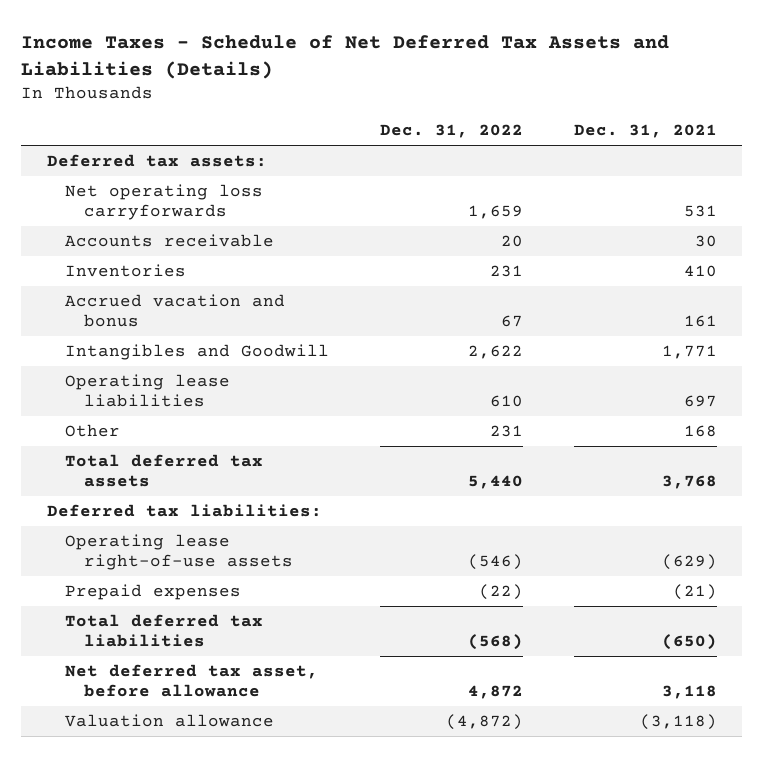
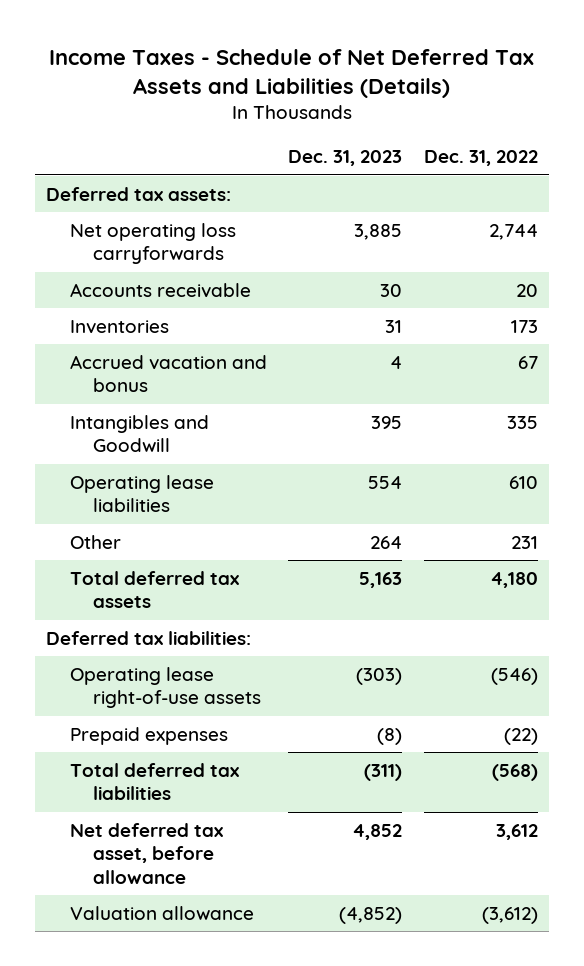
[573,124,717,139] Dec. 31, 2021 -> none
none -> [288,150,403,167] Dec. 31, 2023
[468,205,524,220] 1,659 -> [488,223,538,240] 2,744
[490,264,524,277] 231 -> [510,319,538,333] 173
[468,344,524,359] 2,622 -> [506,415,538,429] 335
[468,475,524,490] 5,440 -> [489,571,538,588] 4,180
[468,685,524,700] 4,872 -> [495,823,538,840] 3,612
[446,713,524,730] (4,872) -> [481,906,538,924] (3,612)

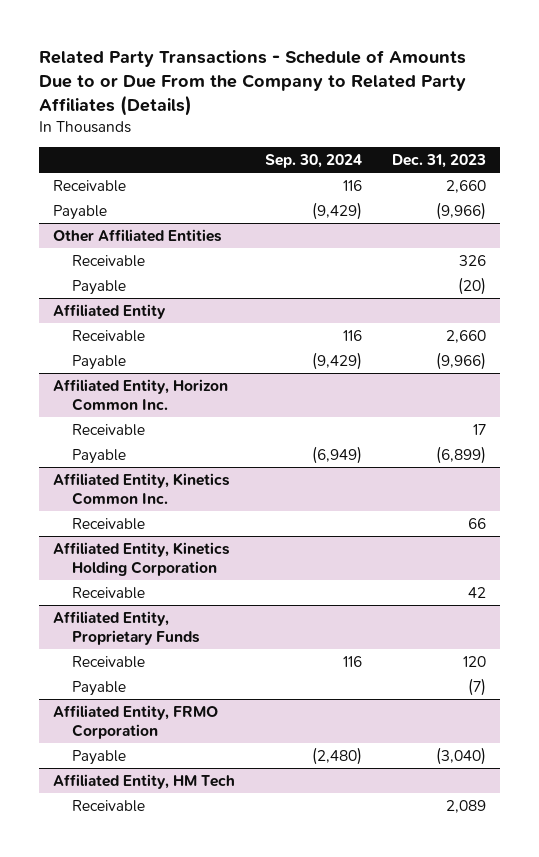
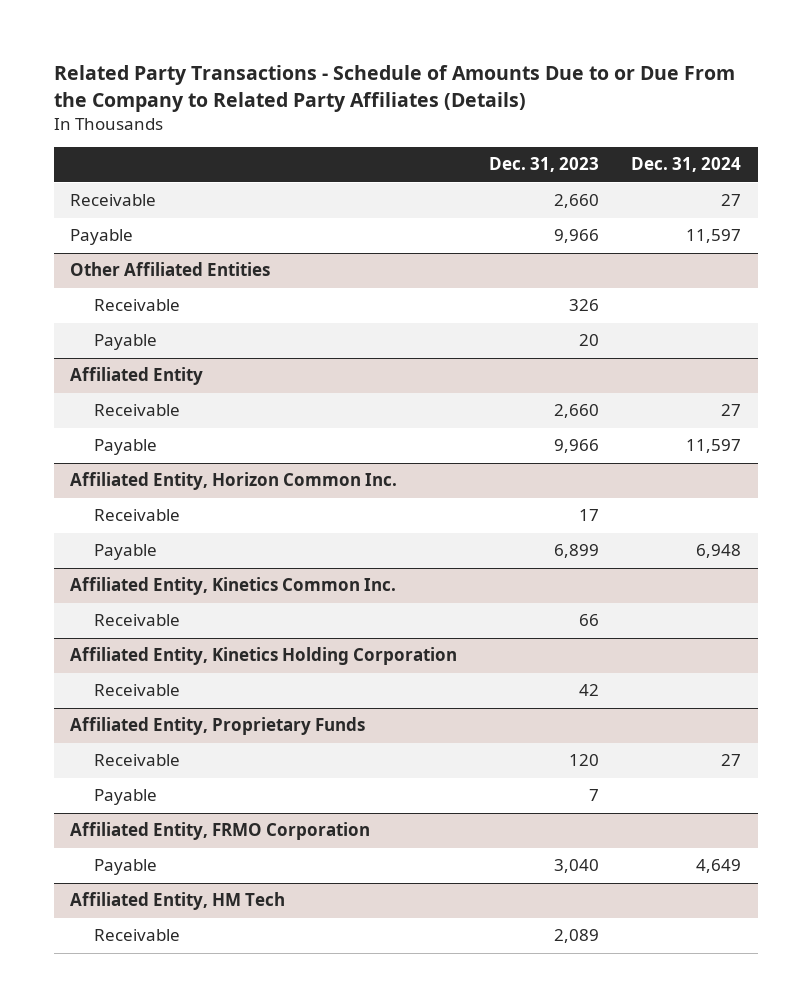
[264,153,362,168] Sep. 30, 2024 -> none
none -> [631,157,742,173] Dec. 31, 2024
[435,201,486,220] (9,966) -> [554,229,600,244] 9,966
[457,276,486,295] (20) -> [579,334,600,347] 20
[435,351,486,370] (9,966) -> [554,439,600,454] 9,966
[435,445,486,464] (6,899) -> [554,544,600,559] 6,899
[467,677,486,696] (7) -> [589,789,600,802] 7
[435,746,486,765] (3,040) -> [554,859,600,874] 3,040

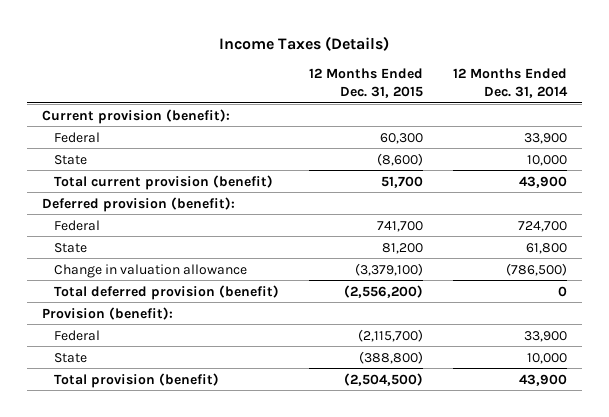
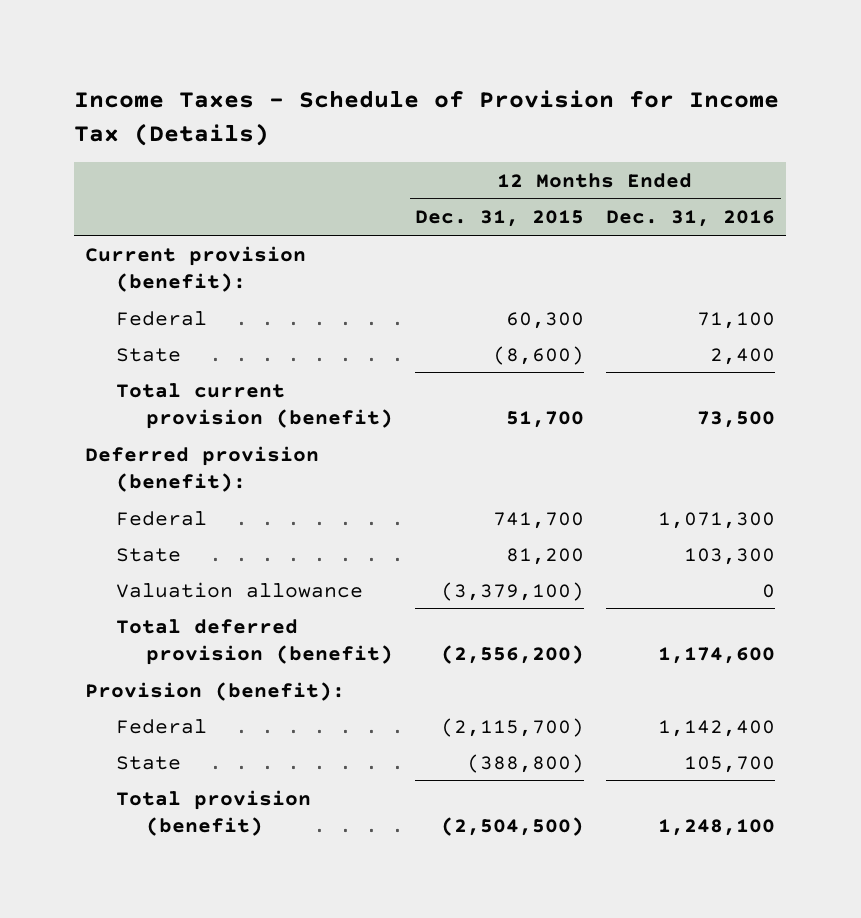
[219,35,390,51] Income Taxes (Details) -> [74,90,780,146] Income Taxes - Schedule of Provision for Income Tax (Details)
[452,68,568,98] 12 Months Ended Dec. 31, 2014 -> none
none -> [606,210,776,228] Dec. 31, 2016
[54,263,248,278] Change in valuation allowance -> [115,581,363,598] Valuation allowance

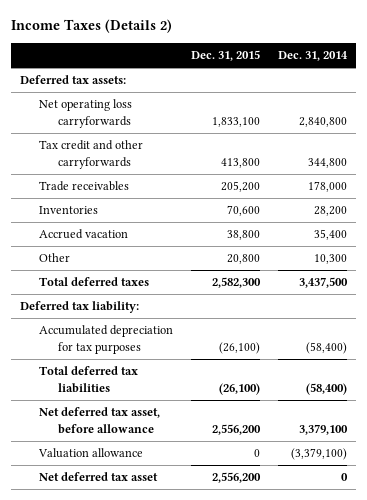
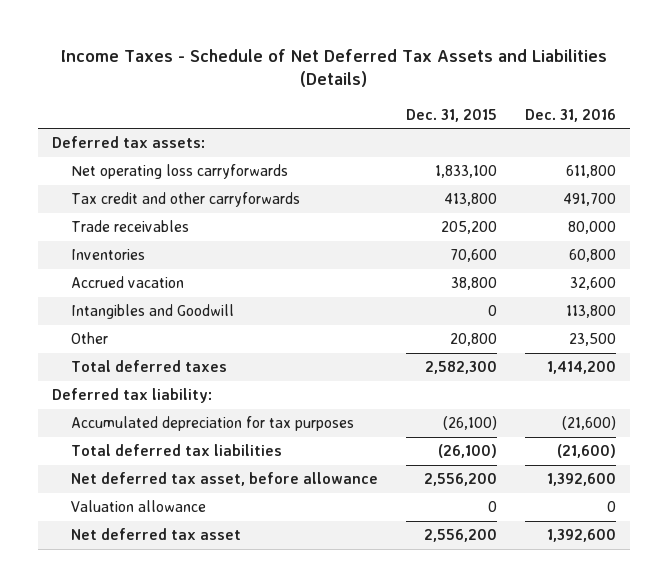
[10,19,172,34] Income Taxes (Details 2) -> [60,48,607,88] Income Taxes - Schedule of Net Deferred Tax Assets and Liabilities (Details)
[277,51,348,62] Dec. 31, 2014 -> none
none -> [524,108,616,122] Dec. 31, 2016
none -> [70,304,234,320] Intangibles and Goodwill

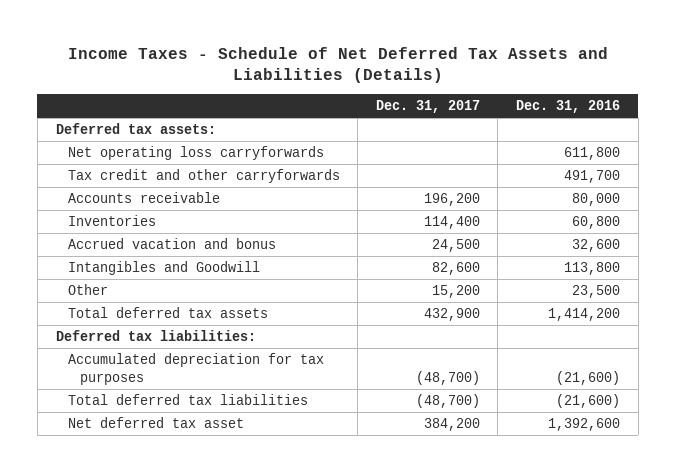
[405,108,497,122] Dec. 31, 2015 -> none
none -> [375,100,480,114] Dec. 31, 2017
[70,220,189,233] Trade receivables -> none
none -> [67,192,220,204] Accounts receivable
[70,276,184,289] Accrued vacation -> [67,238,276,250] Accrued vacation and bonus
[70,360,227,373] Total deferred taxes -> [67,307,268,319] Total deferred tax assets
[51,388,212,404] Deferred tax liability: -> [55,330,256,342] Deferred tax liabilities:
[70,472,378,487] Net deferred tax asset, before allowance -> none
[70,500,206,513] Valuation allowance -> none

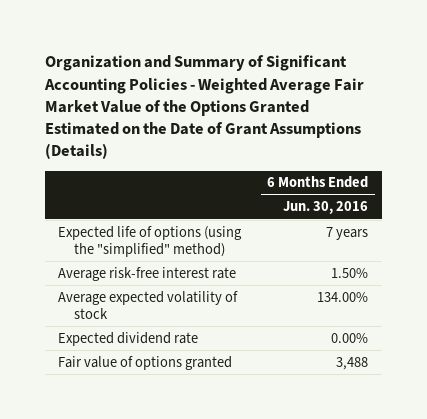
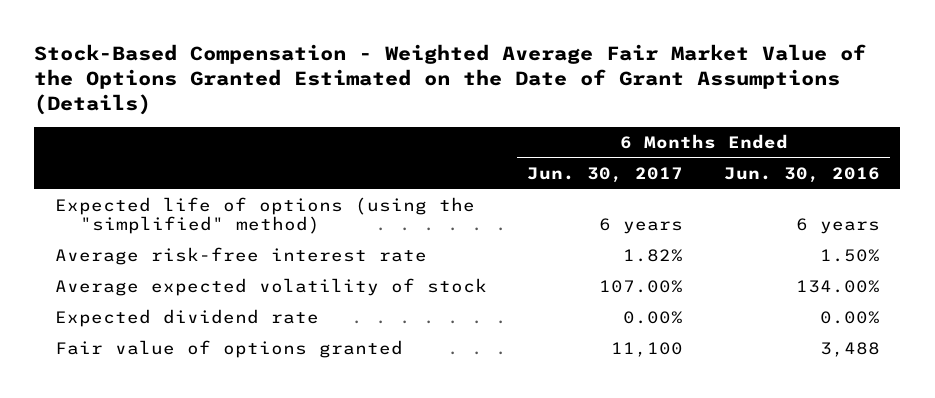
[44,55,365,160] Organization and Summary of Significant Accounting Policies - Weighted Average Fair Market Value of the Options Granted Estimated on the Date of Grant Assumptions (Details) -> [34,43,867,116] Stock-Based Compensation - Weighted Average Fair Market Value of the Options Granted Estimated on the Date of Grant Assumptions (Details)
none -> [527,167,684,184] Jun. 30, 2017
[326,226,369,240] 7 years -> [795,218,880,235] 6 years

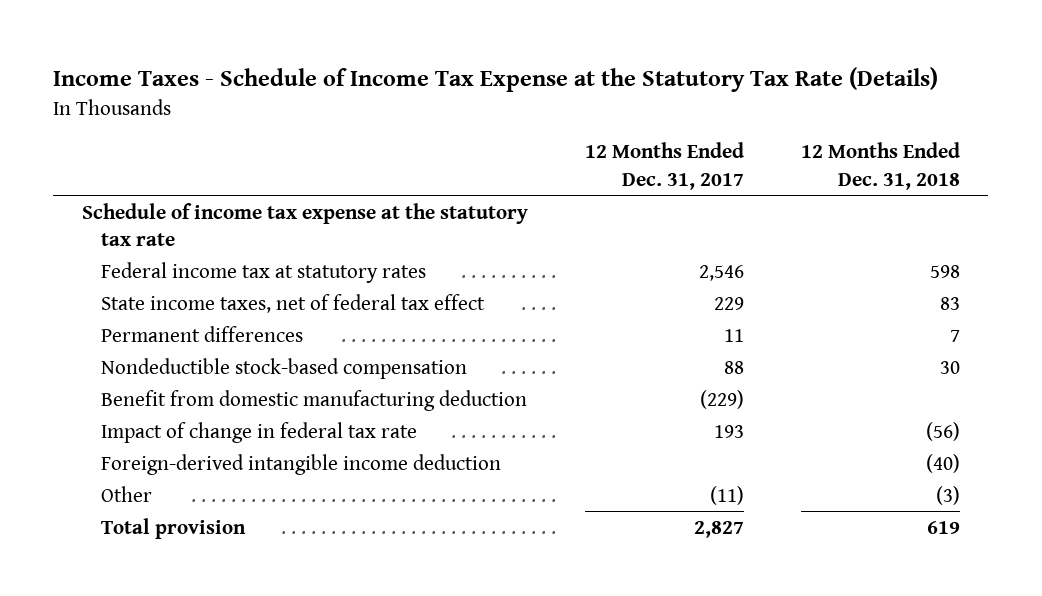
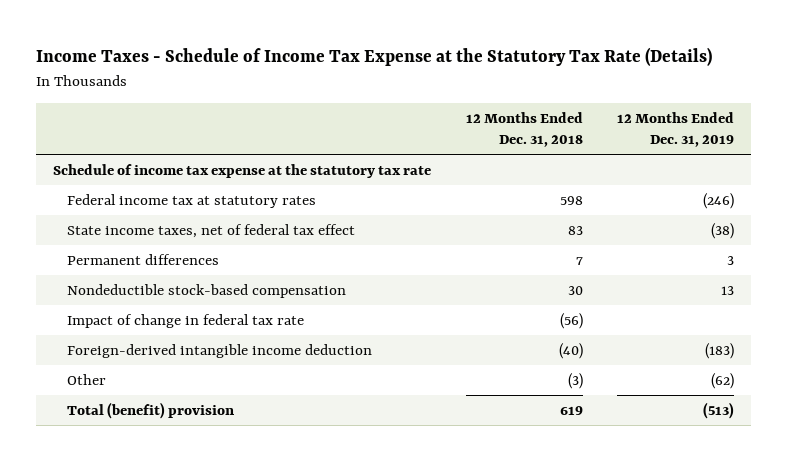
[584,142,744,190] 12 Months Ended Dec. 31, 2017 -> none
none -> [616,111,734,147] 12 Months Ended Dec. 31, 2019
[101,389,528,411] Benefit from domestic manufacturing deduction -> none
[101,517,247,539] Total provision -> [67,402,235,420] Total (benefit) provision

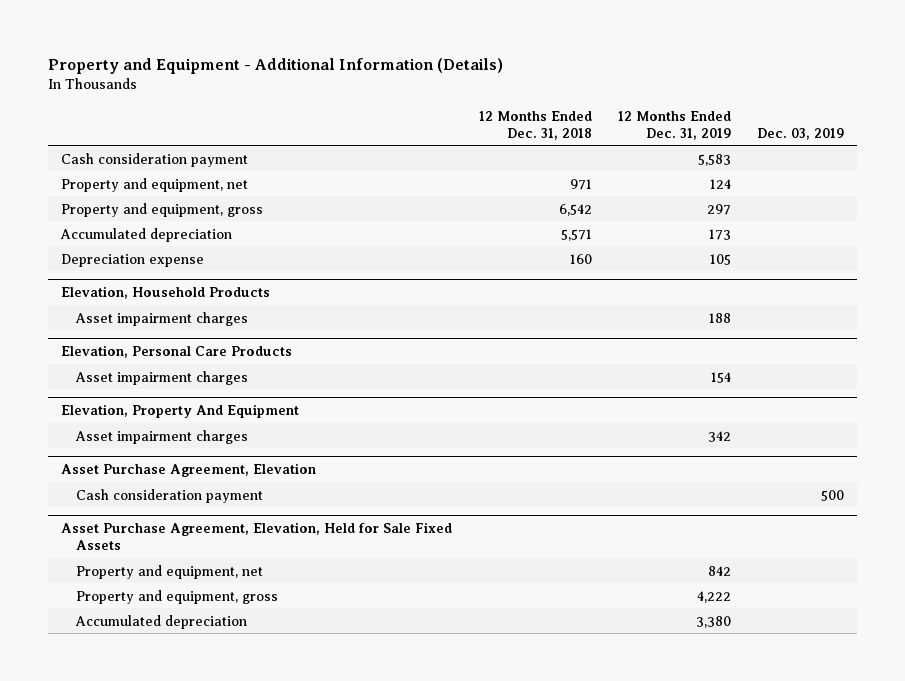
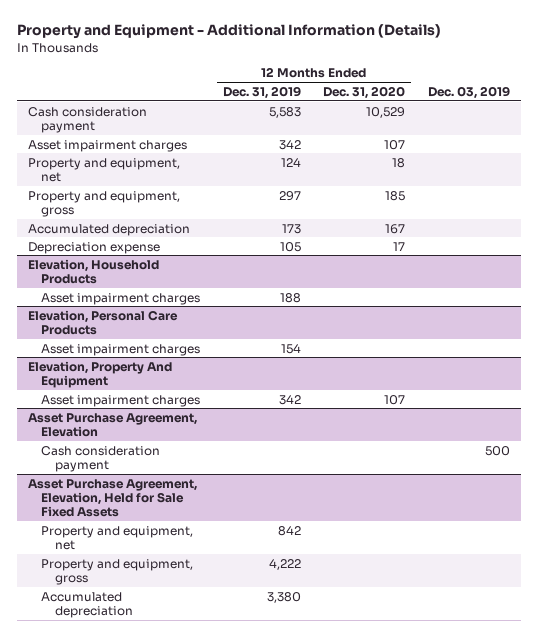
[478,110,592,140] 12 Months Ended Dec. 31, 2018 -> none
none -> [323,85,406,99] Dec. 31, 2020
none -> [27,139,187,152] Asset impairment charges

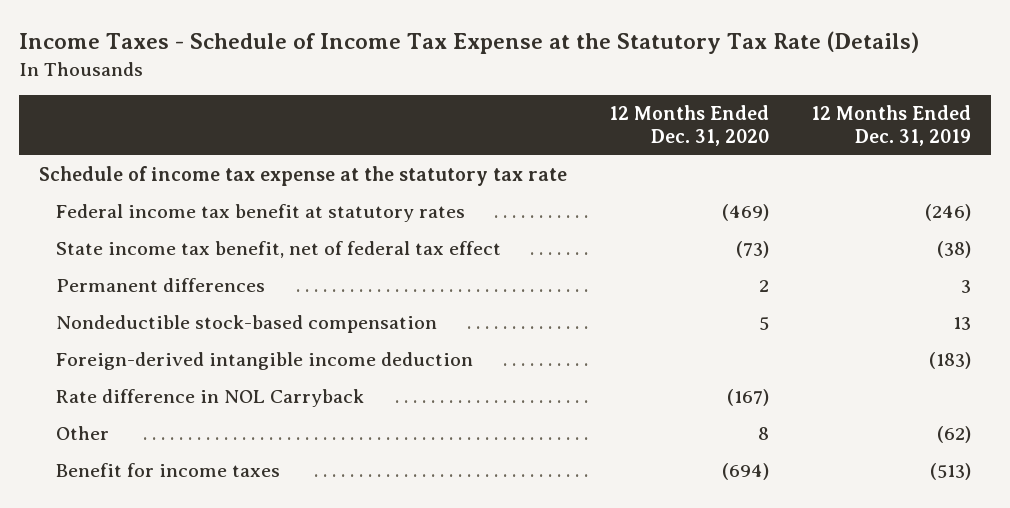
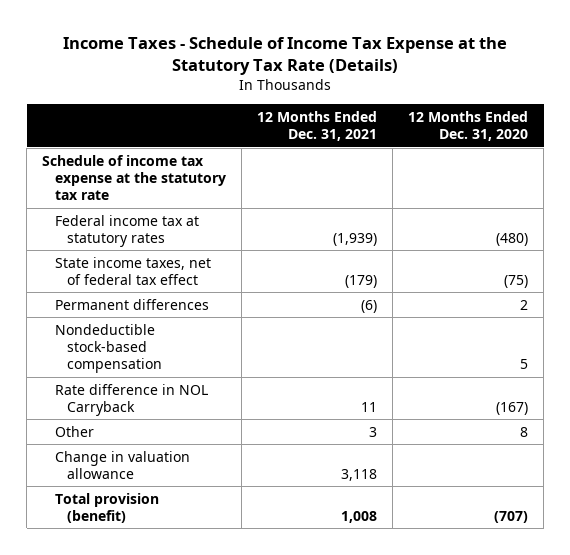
[810,105,971,147] 12 Months Ended Dec. 31, 2019 -> none
none -> [256,111,377,142] 12 Months Ended Dec. 31, 2021
[55,204,465,223] Federal income tax benefit at statutory rates -> [54,214,199,248] Federal income tax at statutory rates
[722,204,770,222] (469) -> [495,233,528,247] (480)
[55,241,501,259] State income tax benefit, net of federal tax effect -> [54,256,211,286] State income taxes, net of federal tax effect
[736,241,770,259] (73) -> [503,275,528,289] (75)
[55,352,473,371] Foreign-derived intangible income deduction -> none
[55,463,280,478] Benefit for income taxes -> none
none -> [54,450,190,480] Change in valuation allowance
none -> [54,492,159,524] Total provision (benefit)

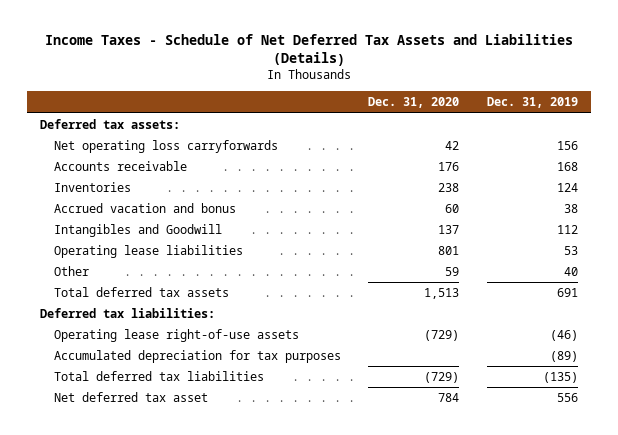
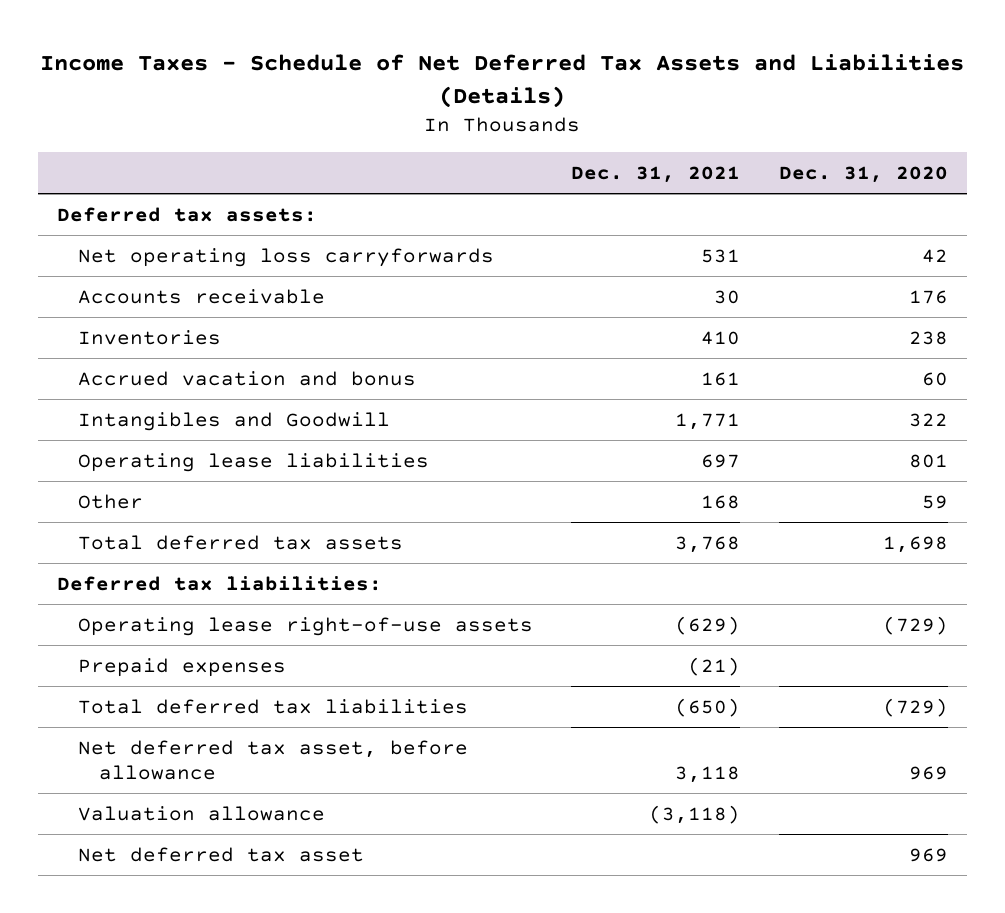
[486,97,578,109] Dec. 31, 2019 -> none
none -> [571,166,741,184] Dec. 31, 2021
[438,224,460,234] 137 -> [908,412,948,427] 322
[424,287,460,299] 1,513 -> [882,535,948,553] 1,698
[54,349,342,363] Accumulated depreciation for tax purposes -> none
none -> [78,657,287,677] Prepaid expenses
none -> [78,739,469,781] Net deferred tax asset, before allowance
none -> [78,805,326,821] Valuation allowance
[438,392,460,402] 784 -> [908,847,948,862] 969

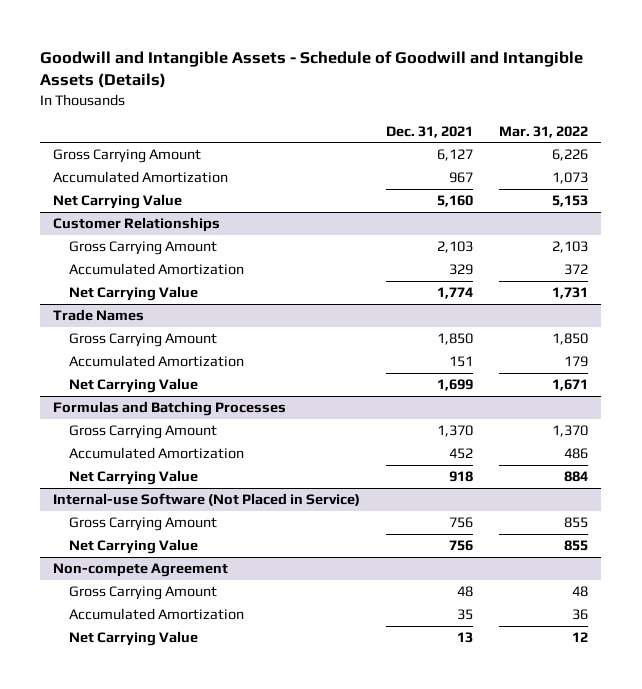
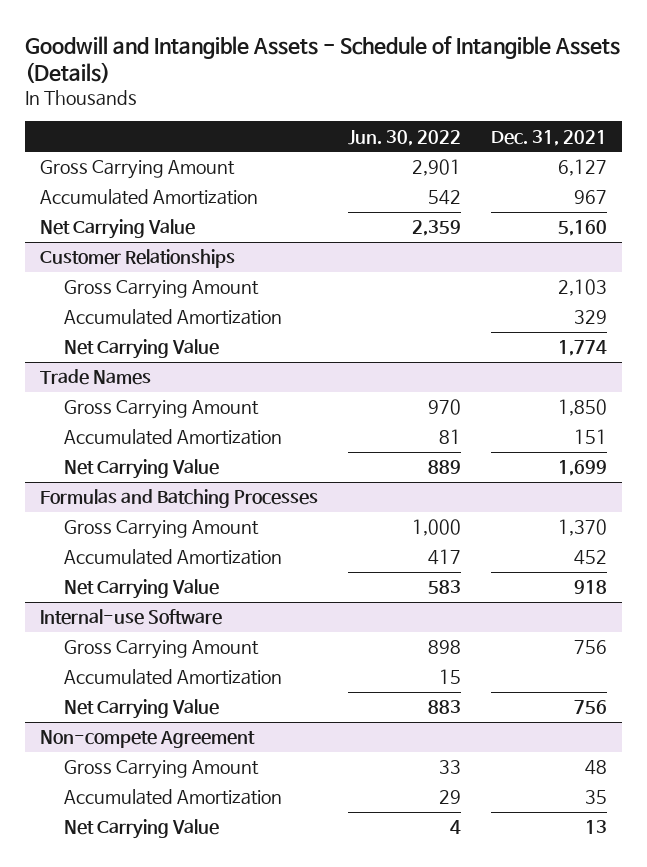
[40,50,584,89] Goodwill and Intangible Assets - Schedule of Goodwill and Intangible Assets (Details) -> [25,35,621,83] Goodwill and Intangible Assets - Schedule of Intangible Assets (Details)
[499,125,589,138] Mar. 31, 2022 -> none
none -> [347,129,461,146] Jun. 30, 2022
[53,493,361,507] Internal-use Software (Not Placed in Service) -> [40,609,223,626] Internal-use Software
none -> [63,669,282,686] Accumulated Amortization

